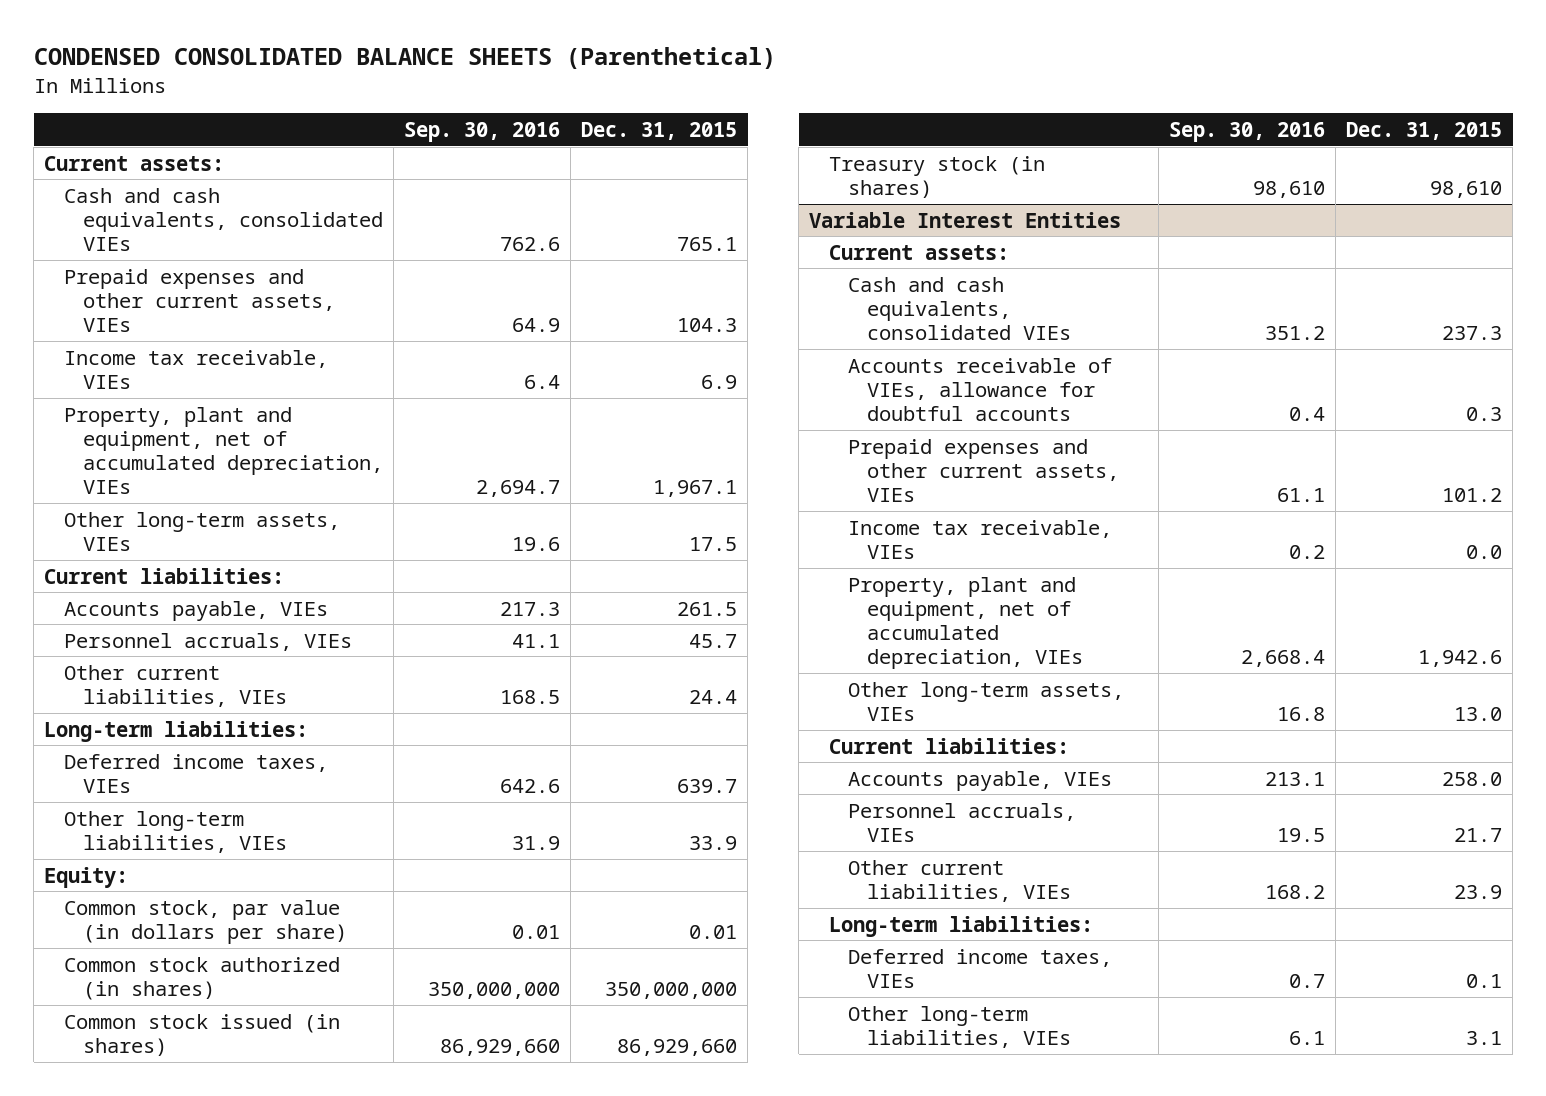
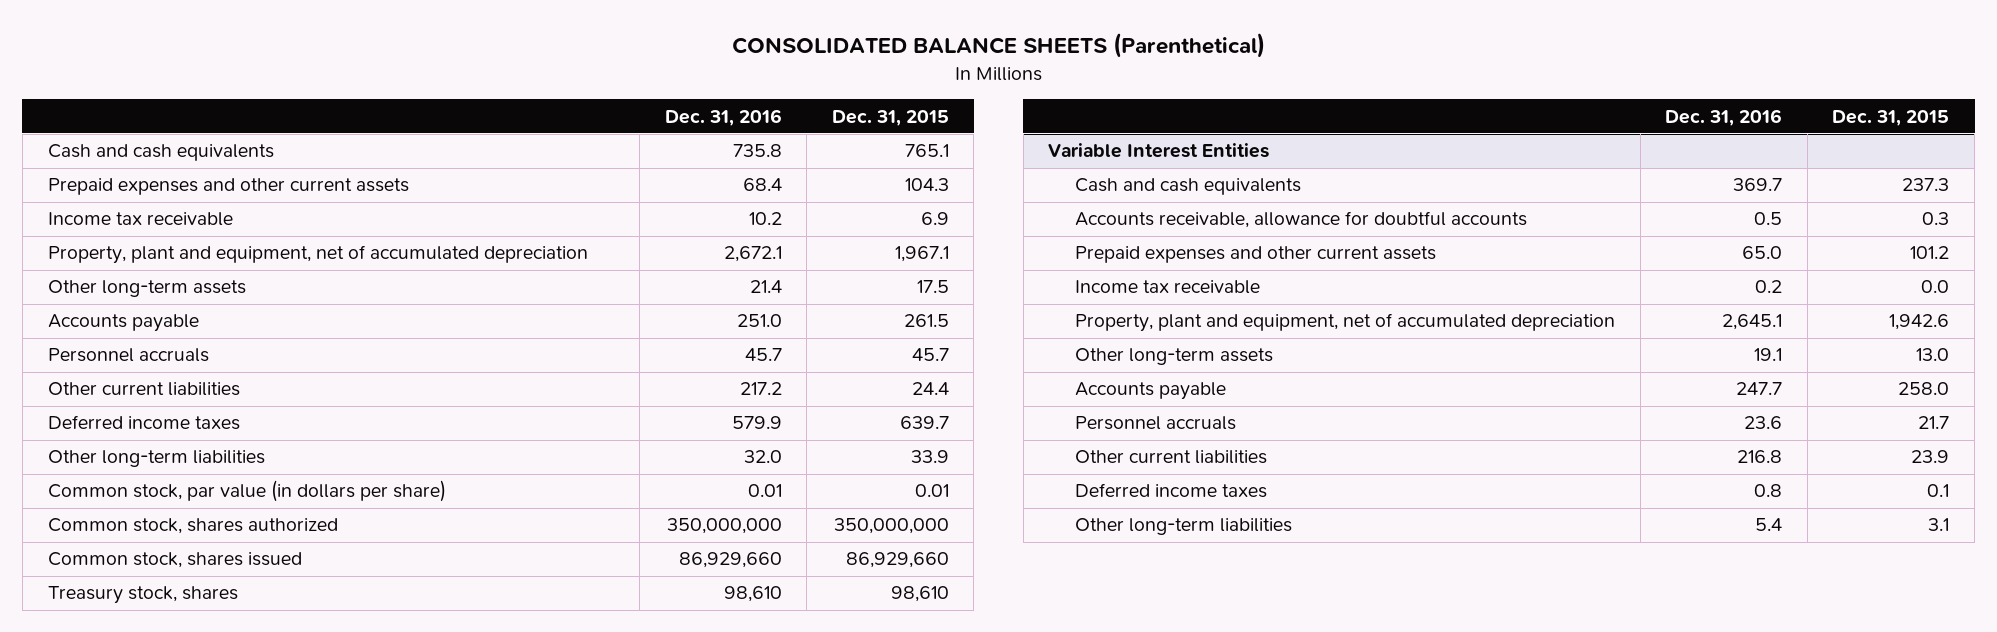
[33,47,776,70] CONDENSED CONSOLIDATED BALANCE SHEETS (Parenthetical) -> [731,33,1265,59] CONSOLIDATED BALANCE SHEETS (Parenthetical)
[404,121,561,142] Sep. 30, 2016 -> none
none -> [664,108,782,126] Dec. 31, 2016
[44,155,225,171] Current assets: -> none
[44,567,285,584] Current liabilities: -> none
[44,720,309,742] Long-term liabilities: -> none
[44,866,129,888] Equity: -> none
[63,187,383,252] Cash and cash equivalents, consolidated VIEs -> [47,144,274,162] Cash and cash equivalents
[63,268,335,333] Prepaid expenses and other current assets, VIEs -> [47,178,409,196] Prepaid expenses and other current assets
[63,349,328,389] Income tax receivable, VIEs -> [47,212,233,227] Income tax receivable
[63,406,383,495] Property, plant and equipment, net of accumulated depreciation, VIEs -> [47,245,588,265] Property, plant and equipment, net of accumulated depreciation
[63,511,340,551] Other long-term assets, VIEs -> [47,280,246,298] Other long-term assets
[63,600,328,621] Accounts payable, VIEs -> [47,314,199,333] Accounts payable
[63,632,352,651] Personnel accruals, VIEs -> [47,348,209,363] Personnel accruals
[63,664,287,707] Other current liabilities, VIEs -> [47,382,240,397] Other current liabilities
[63,753,328,793] Deferred income taxes, VIEs -> [47,415,240,431] Deferred income taxes
[63,810,287,853] Other long-term liabilities, VIEs -> [47,450,265,468] Other long-term liabilities
[63,956,340,1000] Common stock authorized (in shares) -> [47,518,338,535] Common stock, shares authorized
[63,1013,340,1056] Common stock issued (in shares) -> [47,552,302,569] Common stock, shares issued
[828,155,1045,198] Treasury stock (in shares) -> [47,586,238,605] Treasury stock, shares
[828,244,1009,260] Current assets: -> none
[828,737,1069,754] Current liabilities: -> none
[828,915,1093,937] Long-term liabilities: -> none
[848,276,1072,341] Cash and cash equivalents, consolidated VIEs -> [1074,178,1301,196] Cash and cash equivalents
[848,357,1113,422] Accounts receivable of VIEs, allowance for doubtful accounts -> [1074,211,1527,229] Accounts receivable, allowance for doubtful accounts
[848,438,1120,503] Prepaid expenses and other current assets, VIEs -> [1074,246,1436,264] Prepaid expenses and other current assets
[848,519,1113,559] Income tax receivable, VIEs -> [1074,280,1260,295] Income tax receivable
[848,576,1084,670] Property, plant and equipment, net of accumulated depreciation, VIEs -> [1074,313,1615,333] Property, plant and equipment, net of accumulated depreciation
[848,681,1125,721] Other long-term assets, VIEs -> [1074,348,1273,366] Other long-term assets
[848,770,1113,791] Accounts payable, VIEs -> [1074,382,1226,401] Accounts payable
[848,802,1077,842] Personnel accruals, VIEs -> [1074,416,1236,431] Personnel accruals
[848,859,1072,902] Other current liabilities, VIEs -> [1074,450,1267,465] Other current liabilities
[848,948,1113,988] Deferred income taxes, VIEs -> [1074,483,1267,499] Deferred income taxes
[848,1005,1072,1048] Other long-term liabilities, VIEs -> [1074,518,1292,536] Other long-term liabilities

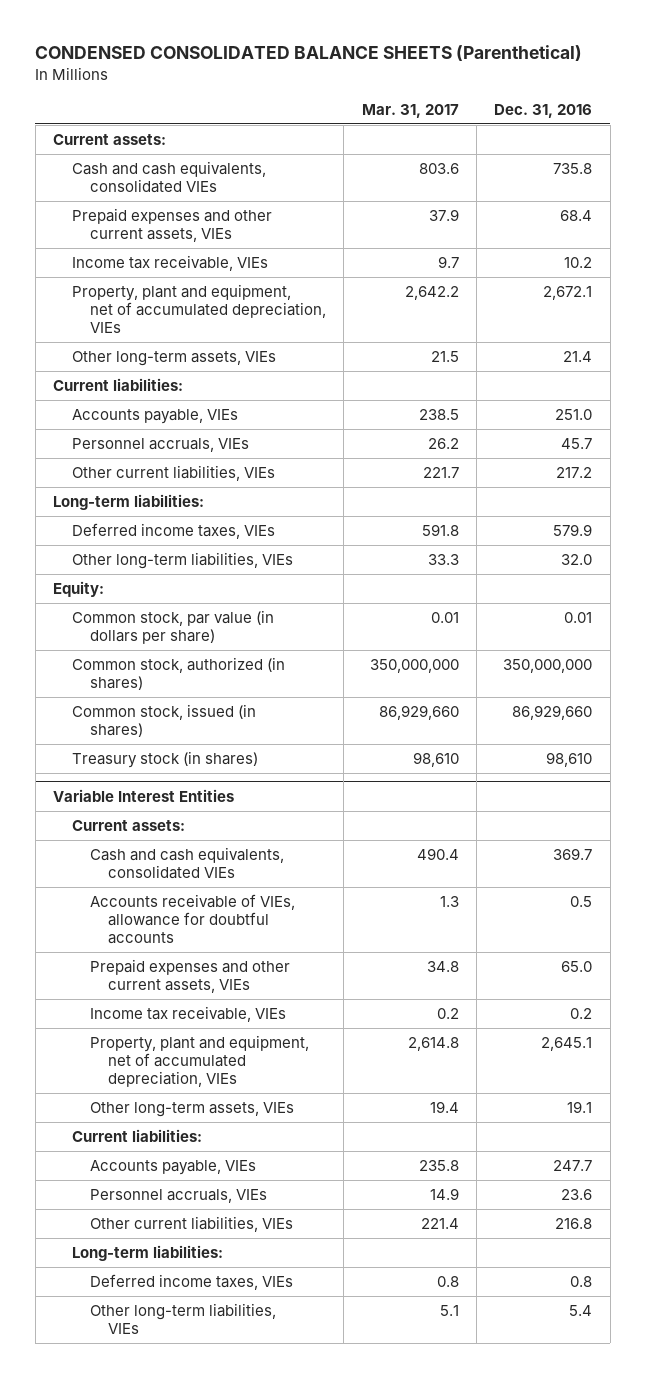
[731,33,1265,59] CONSOLIDATED BALANCE SHEETS (Parenthetical) -> [35,44,583,61] CONDENSED CONSOLIDATED BALANCE SHEETS (Parenthetical)
[831,109,949,126] Dec. 31, 2015 -> none
none -> [361,103,459,118] Mar. 31, 2017
none -> [53,134,167,146] Current assets:
[47,144,274,162] Cash and cash equivalents -> [71,161,266,193] Cash and cash equivalents, consolidated VIEs
[47,178,409,196] Prepaid expenses and other current assets -> [71,208,272,242] Prepaid expenses and other current assets, VIEs
[47,212,233,227] Income tax receivable -> [71,255,268,272] Income tax receivable, VIEs
[47,245,588,265] Property, plant and equipment, net of accumulated depreciation -> [71,284,326,333] Property, plant and equipment, net of accumulated depreciation, VIEs
[47,280,246,298] Other long-term assets -> [71,351,276,367] Other long-term assets, VIEs
none -> [53,378,184,392] Current liabilities:
[47,314,199,333] Accounts payable -> [71,409,238,425] Accounts payable, VIEs
[47,348,209,363] Personnel accruals -> [71,438,249,453] Personnel accruals, VIEs
[47,382,240,397] Other current liabilities -> [71,465,275,482] Other current liabilities, VIEs
none -> [53,494,205,511] Long-term liabilities:
[47,415,240,431] Deferred income taxes -> [71,523,275,540] Deferred income taxes, VIEs
[47,450,265,468] Other long-term liabilities -> [71,552,293,570] Other long-term liabilities, VIEs
none -> [53,581,105,598] Equity:
[47,518,338,535] Common stock, shares authorized -> [71,657,285,690] Common stock, authorized (in shares)
[47,552,302,569] Common stock, shares issued -> [71,704,256,737] Common stock, issued (in shares)
[47,586,238,605] Treasury stock, shares -> [71,751,258,769] Treasury stock (in shares)
none -> [71,820,185,832] Current assets:
[1074,178,1301,196] Cash and cash equivalents -> [89,847,284,879] Cash and cash equivalents, consolidated VIEs
[1074,211,1527,229] Accounts receivable, allowance for doubtful accounts -> [89,894,295,944] Accounts receivable of VIEs, allowance for doubtful accounts
[1074,246,1436,264] Prepaid expenses and other current assets -> [89,959,290,993] Prepaid expenses and other current assets, VIEs
[1074,280,1260,295] Income tax receivable -> [89,1006,286,1023] Income tax receivable, VIEs
[1074,313,1615,333] Property, plant and equipment, net of accumulated depreciation -> [89,1035,309,1087] Property, plant and equipment, net of accumulated depreciation, VIEs
[1074,348,1273,366] Other long-term assets -> [89,1102,294,1118] Other long-term assets, VIEs
none -> [71,1129,202,1143] Current liabilities:
[1074,382,1226,401] Accounts payable -> [89,1160,256,1176] Accounts payable, VIEs
[1074,416,1236,431] Personnel accruals -> [89,1189,267,1204] Personnel accruals, VIEs
[1074,450,1267,465] Other current liabilities -> [89,1216,293,1233] Other current liabilities, VIEs
none -> [71,1245,223,1262] Long-term liabilities:
[1074,483,1267,499] Deferred income taxes -> [89,1274,293,1291] Deferred income taxes, VIEs
[1074,518,1292,536] Other long-term liabilities -> [89,1303,276,1334] Other long-term liabilities, VIEs

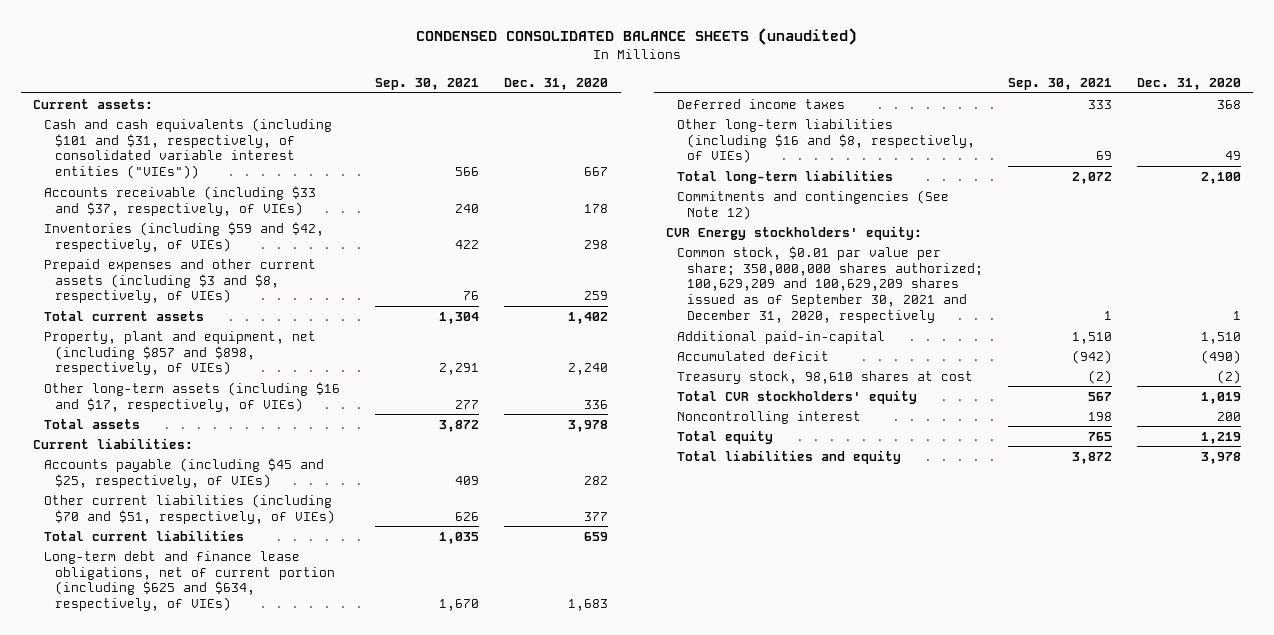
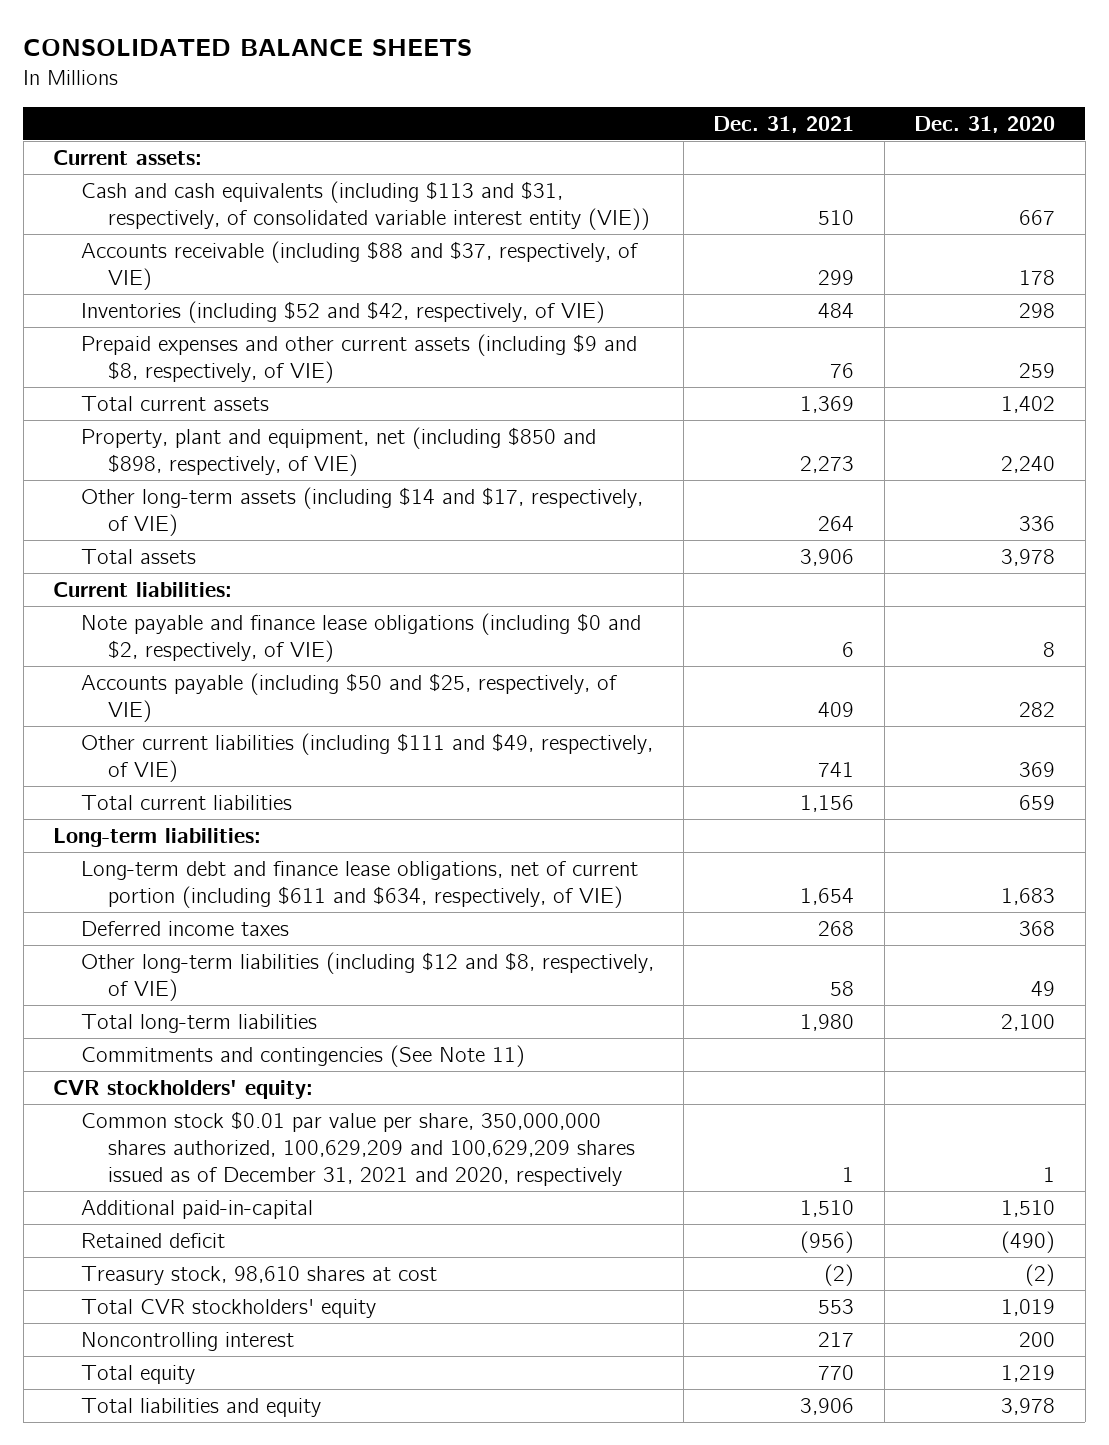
[416,28,858,46] CONDENSED CONSOLIDATED BALANCE SHEETS (unaudited) -> [23,39,473,57] CONSOLIDATED BALANCE SHEETS
[375,78,480,91] Sep. 30, 2021 -> none
none -> [713,115,855,133] Dec. 31, 2021
[43,117,332,180] Cash and cash equivalents (including $101 and $31, respectively, of consolidated variable interest entities ("VIEs")) -> [80,181,650,231] Cash and cash equivalents (including $113 and $31, respectively, of consolidated variable interest entity (VIE))
[43,185,316,216] Accounts receivable (including $33 and $37, respectively, of VIEs) -> [80,241,638,291] Accounts receivable (including $88 and $37, respectively, of VIE)
[43,221,324,252] Inventories (including $59 and $42, respectively, of VIEs) -> [80,301,605,324] Inventories (including $52 and $42, respectively, of VIE)
[43,258,316,304] Prepaid expenses and other current assets (including $3 and $8, respectively, of VIEs) -> [80,334,637,384] Prepaid expenses and other current assets (including $9 and $8, respectively, of VIE)
[43,330,316,376] Property, plant and equipment, net (including $857 and $898, respectively, of VIEs) -> [80,427,596,477] Property, plant and equipment, net (including $850 and $898, respectively, of VIE)
[43,381,340,412] Other long-term assets (including $16 and $17, respectively, of VIEs) -> [80,487,643,537] Other long-term assets (including $14 and $17, respectively, of VIE)
none -> [80,613,641,663] Note payable and finance lease obligations (including $0 and $2, respectively, of VIE)
[43,457,324,488] Accounts payable (including $45 and $25, respectively, of VIEs) -> [80,673,617,723] Accounts payable (including $50 and $25, respectively, of VIE)
[43,493,335,524] Other current liabilities (including $70 and $51, respectively, of VIEs) -> [80,733,653,783] Other current liabilities (including $111 and $49, respectively, of VIE)
[584,511,609,521] 377 -> [1019,762,1056,778] 369
none -> [53,828,262,848] Long-term liabilities:
[43,550,335,612] Long-term debt and finance lease obligations, net of current portion (including $625 and $634, respectively, of VIEs) -> [80,861,638,909] Long-term debt and finance lease obligations, net of current portion (including $611 and $634, respectively, of VIE)
[676,118,976,164] Other long-term liabilities (including $16 and $8, respectively, of VIEs) -> [80,952,654,1002] Other long-term liabilities (including $12 and $8, respectively, of VIE)
[676,189,949,220] Commitments and contingencies (See Note 12) -> [80,1045,525,1068] Commitments and contingencies (See Note 11)
[666,225,923,240] CVR Energy stockholders' equity: -> [53,1080,314,1100] CVR stockholders' equity:
[676,245,984,324] Common stock, $0.01 par value per share; 350,000,000 shares authorized; 100,629,209 and 100,629,209 shares issued as of September 30, 2021 and December 31, 2020, respectively -> [80,1111,635,1187] Common stock $0.01 par value per share, 350,000,000 shares authorized, 100,629,209 and 100,629,209 shares issued as of December 31, 2021 and 2020, respectively
[676,350,829,361] Accumulated deficit -> [80,1233,225,1249] Retained deficit

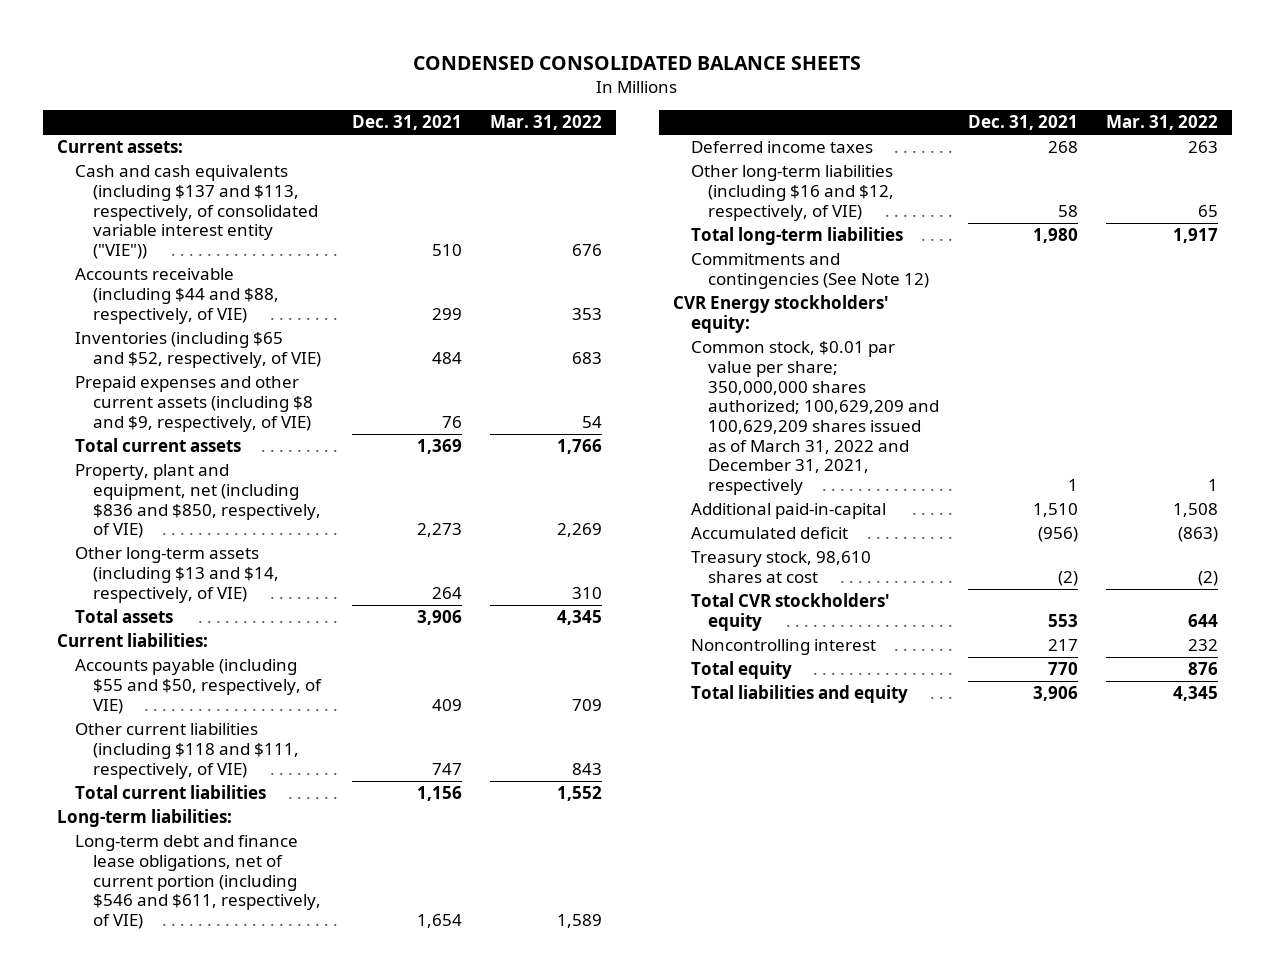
[23,39,473,57] CONSOLIDATED BALANCE SHEETS -> [413,55,862,70] CONDENSED CONSOLIDATED BALANCE SHEETS
[914,115,1056,133] Dec. 31, 2020 -> none
none -> [490,115,603,131] Mar. 31, 2022
[80,181,650,231] Cash and cash equivalents (including $113 and $31, respectively, of consolidated variable interest entity (VIE)) -> [75,165,318,260] Cash and cash equivalents (including $137 and $113, respectively, of consolidated variable interest entity ("VIE"))
[80,241,638,291] Accounts receivable (including $88 and $37, respectively, of VIE) -> [75,268,279,324] Accounts receivable (including $44 and $88, respectively, of VIE)
[80,301,605,324] Inventories (including $52 and $42, respectively, of VIE) -> [75,332,321,368] Inventories (including $65 and $52, respectively, of VIE)
[80,334,637,384] Prepaid expenses and other current assets (including $9 and $8, respectively, of VIE) -> [75,376,313,432] Prepaid expenses and other current assets (including $8 and $9, respectively, of VIE)
[80,427,596,477] Property, plant and equipment, net (including $850 and $898, respectively, of VIE) -> [75,464,321,539] Property, plant and equipment, net (including $836 and $850, respectively, of VIE)
[80,487,643,537] Other long-term assets (including $14 and $17, respectively, of VIE) -> [75,547,279,603] Other long-term assets (including $13 and $14, respectively, of VIE)
[80,613,641,663] Note payable and finance lease obligations (including $0 and $2, respectively, of VIE) -> none
[80,673,617,723] Accounts payable (including $50 and $25, respectively, of VIE) -> [75,659,322,714] Accounts payable (including $55 and $50, respectively, of VIE)
[80,733,653,783] Other current liabilities (including $111 and $49, respectively, of VIE) -> [75,723,299,779] Other current liabilities (including $118 and $111, respectively, of VIE)
[818,762,855,778] 741 -> [431,762,462,775] 747
[80,861,638,909] Long-term debt and finance lease obligations, net of current portion (including $611 and $634, respectively, of VIE) -> [75,835,321,930] Long-term debt and finance lease obligations, net of current portion (including $546 and $611, respectively, of VIE)
[80,952,654,1002] Other long-term liabilities (including $12 and $8, respectively, of VIE) -> [690,165,895,221] Other long-term liabilities (including $16 and $12, respectively, of VIE)
[80,1045,525,1068] Commitments and contingencies (See Note 11) -> [690,253,930,289] Commitments and contingencies (See Note 12)
[53,1080,314,1100] CVR stockholders' equity: -> [672,295,889,333] CVR Energy stockholders' equity:
[80,1111,635,1187] Common stock $0.01 par value per share, 350,000,000 shares authorized, 100,629,209 and 100,629,209 shares issued as of December 31, 2021 and 2020, respectively -> [690,341,940,496] Common stock, $0.01 par value per share; 350,000,000 shares authorized; 100,629,209 and 100,629,209 shares issued as of March 31, 2022 and December 31, 2021, respectively
[80,1233,225,1249] Retained deficit -> [690,527,848,540] Accumulated deficit

